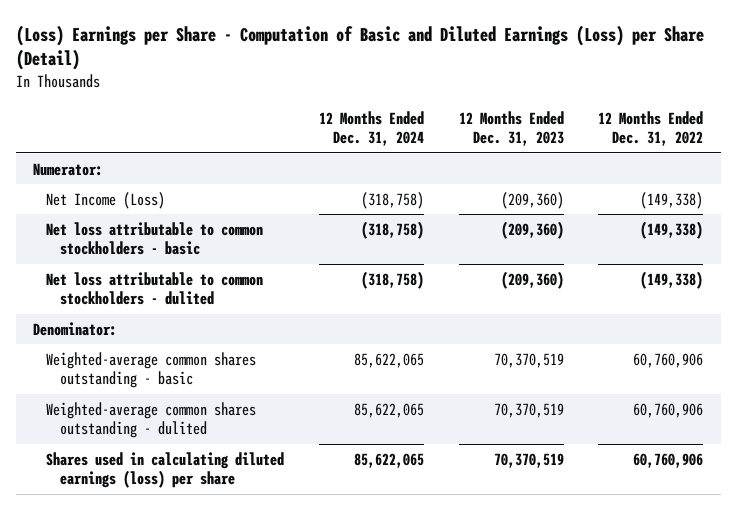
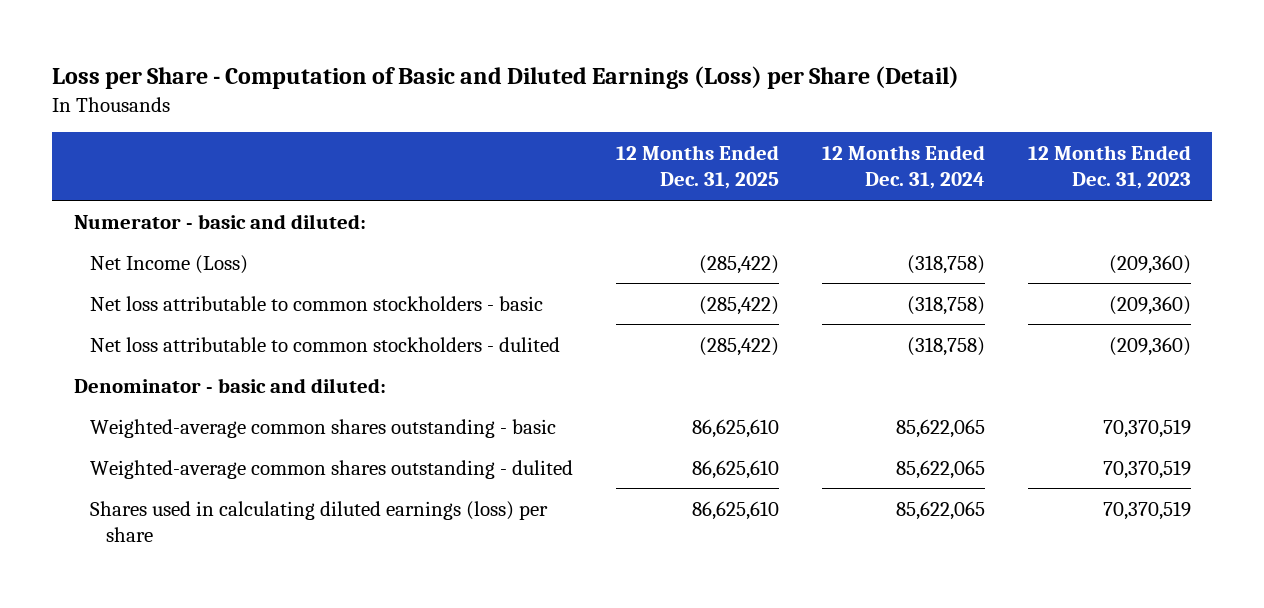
[15,24,704,71] (Loss) Earnings per Share - Computation of Basic and Diluted Earnings (Loss) per Share (Detail) -> [52,66,960,90] Loss per Share - Computation of Basic and Diluted Earnings (Loss) per Share (Detail)
[598,110,704,146] 12 Months Ended Dec. 31, 2022 -> none
none -> [615,144,779,190] 12 Months Ended Dec. 31, 2025
[33,162,104,176] Numerator: -> [73,213,366,229] Numerator - basic and diluted:
[33,321,118,336] Denominator: -> [73,377,386,393] Denominator - basic and diluted:

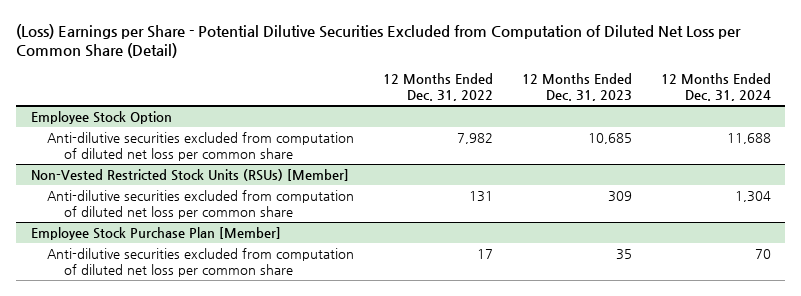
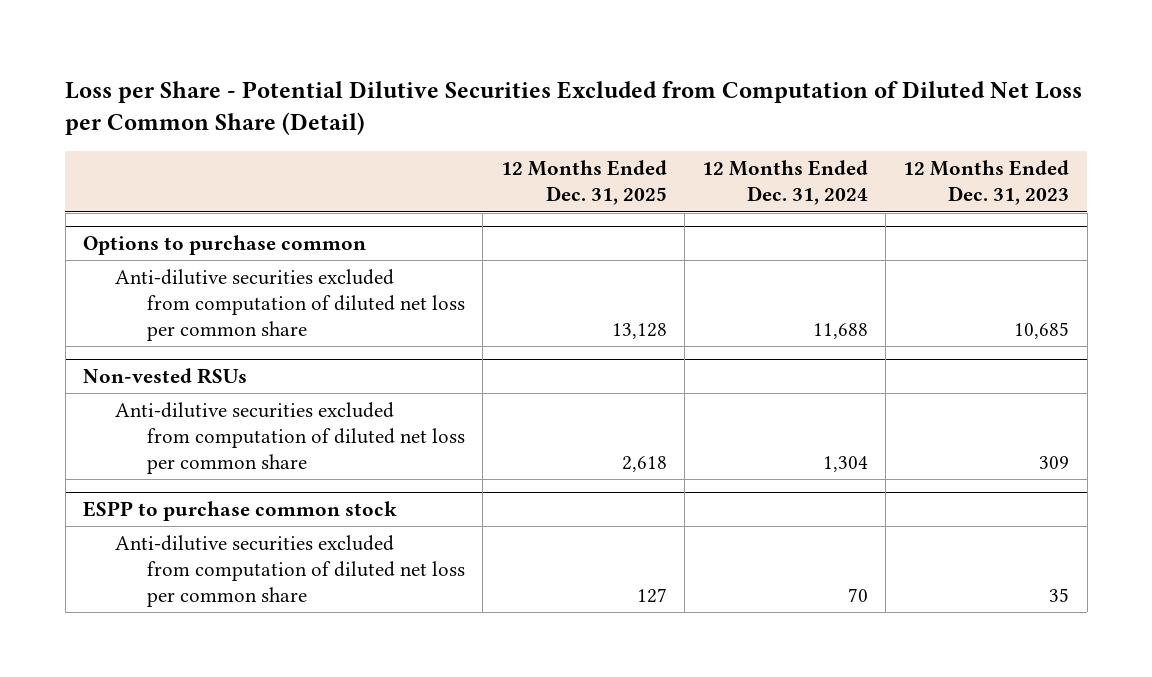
[16,23,742,59] (Loss) Earnings per Share - Potential Dilutive Securities Excluded from Computation of Diluted Net Loss per Common Share (Detail) -> [65,80,1083,136] Loss per Share - Potential Dilutive Securities Excluded from Computation of Diluted Net Loss per Common Share (Detail)
[383,73,494,102] 12 Months Ended Dec. 31, 2022 -> none
none -> [500,160,667,206] 12 Months Ended Dec. 31, 2025
[30,111,172,125] Employee Stock Option -> [83,234,367,255] Options to purchase common
[30,169,349,182] Non-Vested Restricted Stock Units (RSUs) [Member] -> [83,367,248,384] Non-vested RSUs
[30,227,281,241] Employee Stock Purchase Plan [Member] -> [83,500,398,521] ESPP to purchase common stock

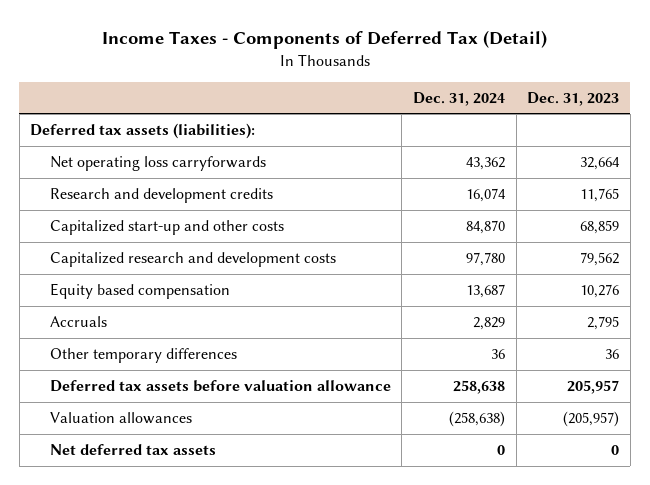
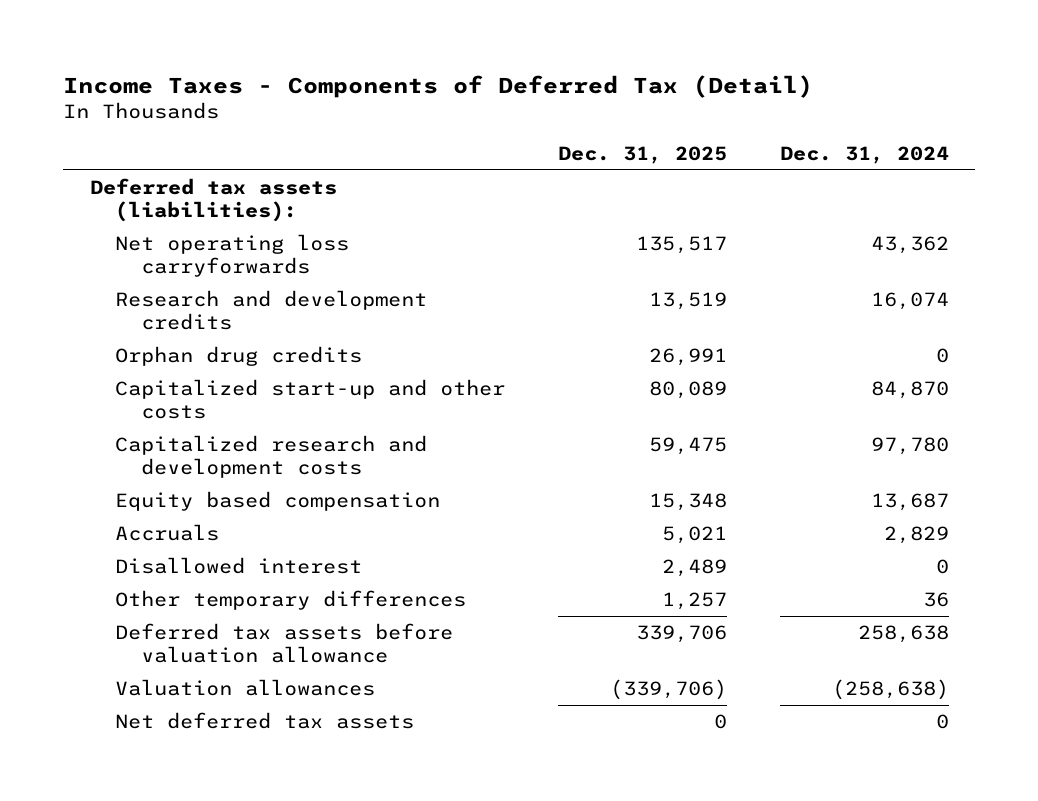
[527,91,620,106] Dec. 31, 2023 -> none
none -> [557,145,727,164] Dec. 31, 2025
none -> [115,345,363,366] Orphan drug credits
none -> [115,556,363,574] Disallowed interest

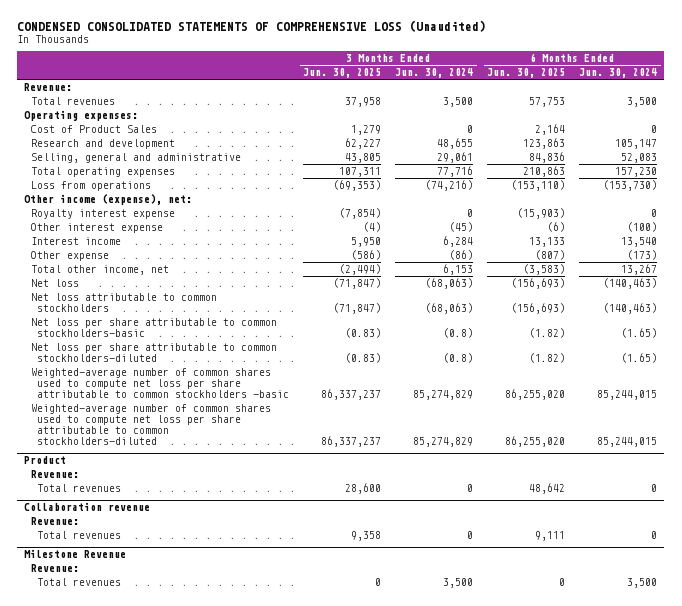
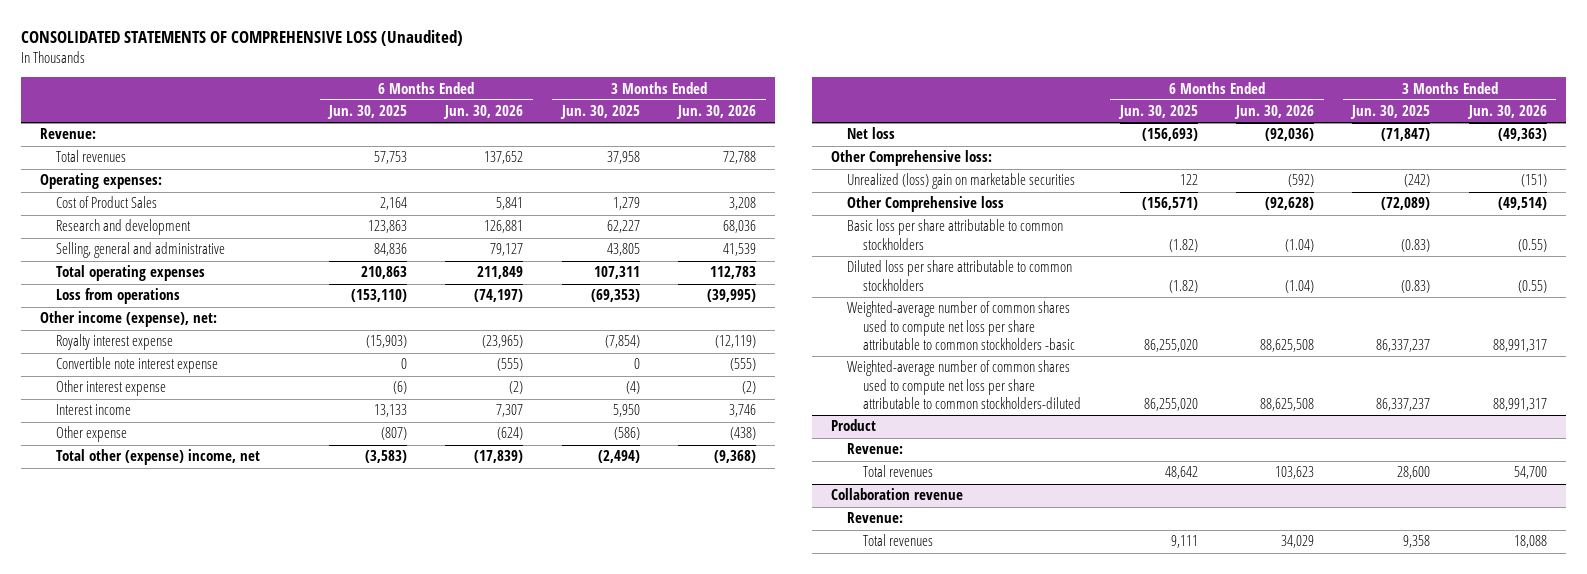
[17,19,487,32] CONDENSED CONSOLIDATED STATEMENTS OF COMPREHENSIVE LOSS (Unaudited) -> [20,30,463,47] CONSOLIDATED STATEMENTS OF COMPREHENSIVE LOSS (Unaudited)
[395,68,474,79] Jun. 30, 2024 -> none
[579,68,658,79] Jun. 30, 2024 -> none
none -> [443,105,524,120] Jun. 30, 2026
none -> [676,105,757,120] Jun. 30, 2026
none -> [56,357,219,374] Convertible note interest expense
[30,264,169,275] Total other income, net -> [56,449,261,466] Total other (expense) income, net
[30,292,217,312] Net loss attributable to common stockholders -> none
none -> [830,150,992,167] Other Comprehensive loss:
none -> [847,173,1076,190] Unrealized (loss) gain on marketable securities
none -> [847,196,1005,213] Other Comprehensive loss
[30,317,277,337] Net loss per share attributable to common stockholders-basic -> [847,219,1064,250] Basic loss per share attributable to common stockholders
[30,342,277,362] Net loss per share attributable to common stockholders-diluted -> [847,260,1073,291] Diluted loss per share attributable to common stockholders
[24,549,127,559] Milestone Revenue -> none
[30,563,79,572] Revenue: -> none
[37,577,122,586] Total revenues -> none

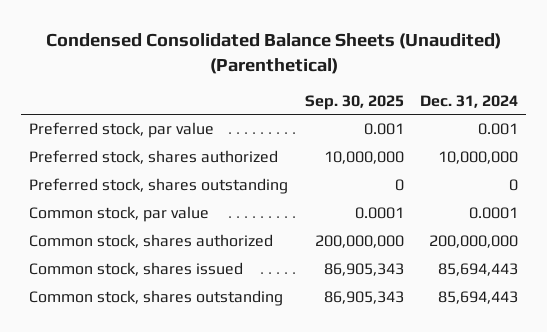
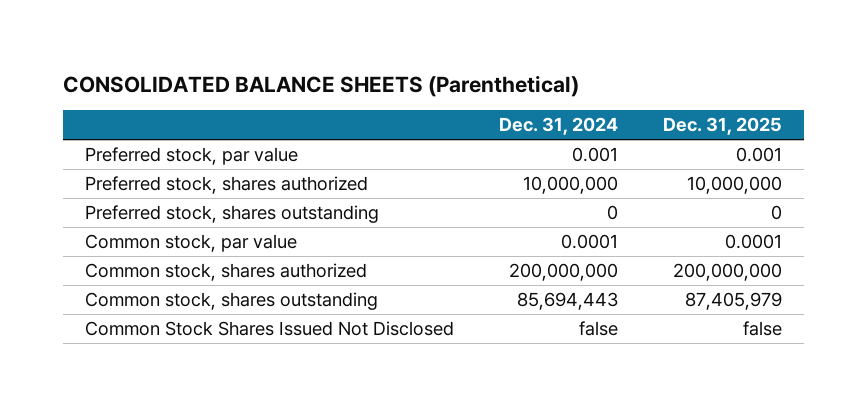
[45,32,501,74] Condensed Consolidated Balance Sheets (Unaudited) (Parenthetical) -> [62,74,579,97] CONSOLIDATED BALANCE SHEETS (Parenthetical)
[304,94,404,110] Sep. 30, 2025 -> none
none -> [662,117,782,136] Dec. 31, 2025
[29,262,244,277] Common stock, shares issued -> none
none -> [85,321,455,337] Common Stock Shares Issued Not Disclosed

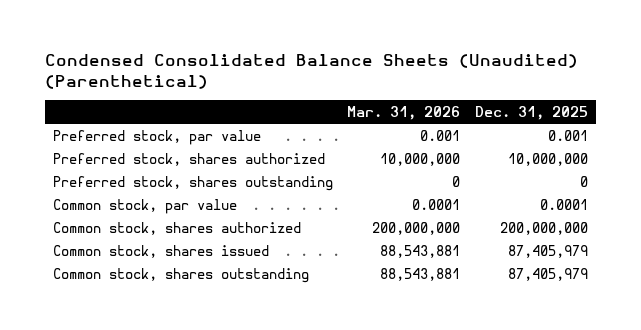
[62,74,579,97] CONSOLIDATED BALANCE SHEETS (Parenthetical) -> [45,54,579,89] Condensed Consolidated Balance Sheets (Unaudited) (Parenthetical)
[498,117,618,136] Dec. 31, 2024 -> none
none -> [347,106,461,121] Mar. 31, 2026
none -> [52,244,269,258] Common stock, shares issued
[85,321,455,337] Common Stock Shares Issued Not Disclosed -> none

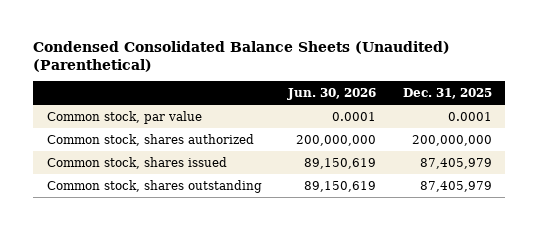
[347,106,461,121] Mar. 31, 2026 -> none
none -> [287,88,377,101] Jun. 30, 2026
[52,129,261,145] Preferred stock, par value -> none
[52,152,325,166] Preferred stock, shares authorized -> none
[52,175,333,191] Preferred stock, shares outstanding -> none

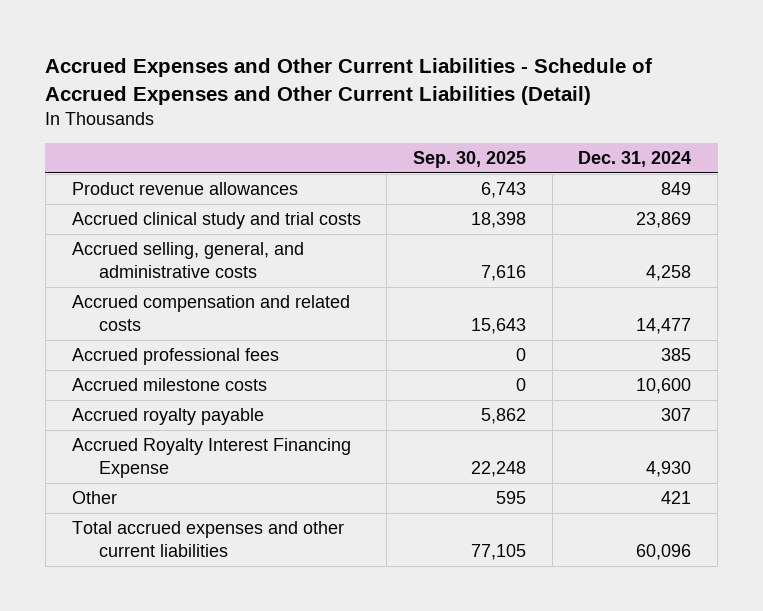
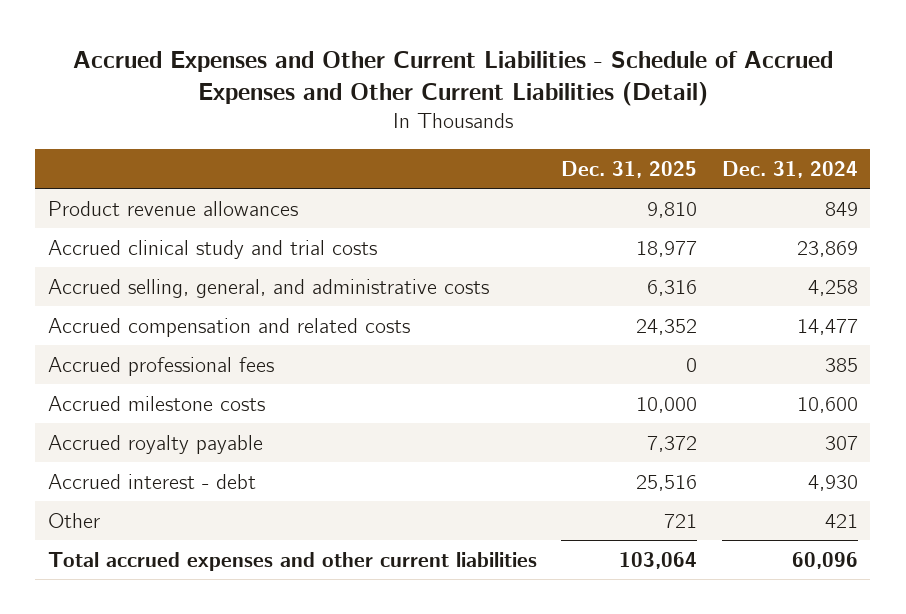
[413,151,527,169] Sep. 30, 2025 -> none
none -> [561,160,698,178] Dec. 31, 2025
[71,437,351,479] Accrued Royalty Interest Financing Expense -> [47,473,256,489] Accrued interest - debt

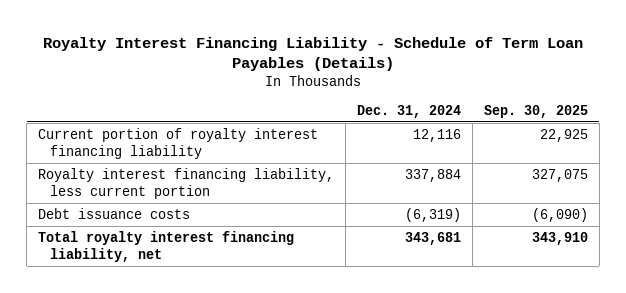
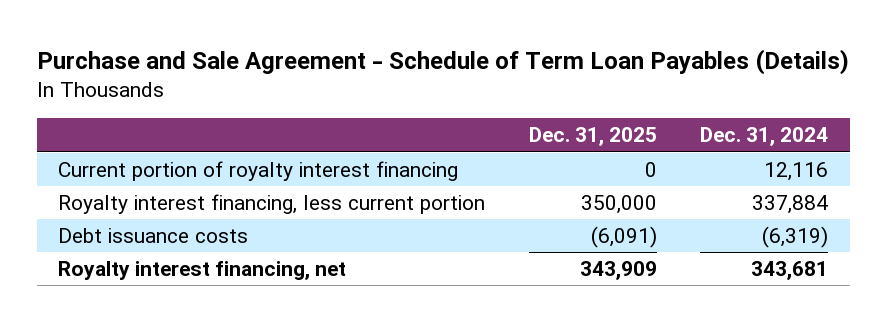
[43,36,584,72] Royalty Interest Financing Liability - Schedule of Term Loan Payables (Details) -> [36,49,849,76] Purchase and Sale Agreement - Schedule of Term Loan Payables (Details)
[483,104,588,118] Sep. 30, 2025 -> none
none -> [528,127,657,147] Dec. 31, 2025
[38,127,319,159] Current portion of royalty interest financing liability -> [58,161,459,182] Current portion of royalty interest financing
[38,167,335,199] Royalty interest financing liability, less current portion -> [58,194,486,215] Royalty interest financing, less current portion
[38,230,295,262] Total royalty interest financing liability, net -> [58,261,347,281] Royalty interest financing, net

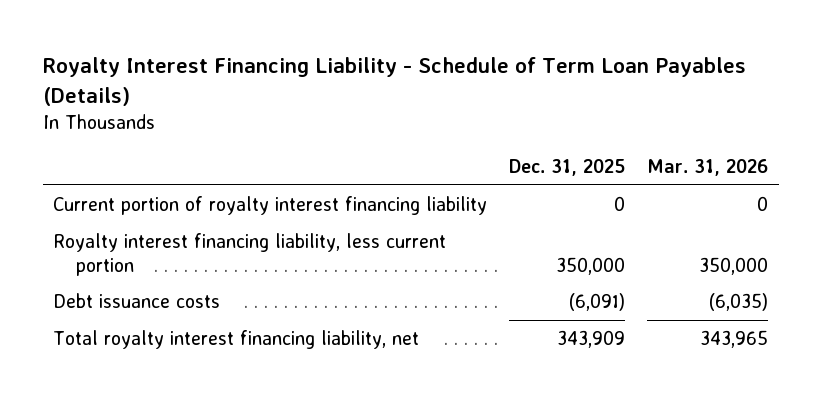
[36,49,849,76] Purchase and Sale Agreement - Schedule of Term Loan Payables (Details) -> [42,56,746,106] Royalty Interest Financing Liability - Schedule of Term Loan Payables (Details)
[700,127,829,147] Dec. 31, 2024 -> none
none -> [646,159,768,177] Mar. 31, 2026
[58,161,459,182] Current portion of royalty interest financing -> [53,195,488,215] Current portion of royalty interest financing liability
[58,194,486,215] Royalty interest financing, less current portion -> [53,232,447,276] Royalty interest financing liability, less current portion
[58,261,347,281] Royalty interest financing, net -> [53,329,420,349] Total royalty interest financing liability, net

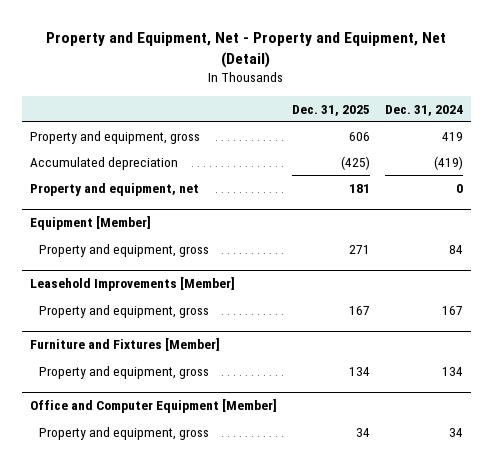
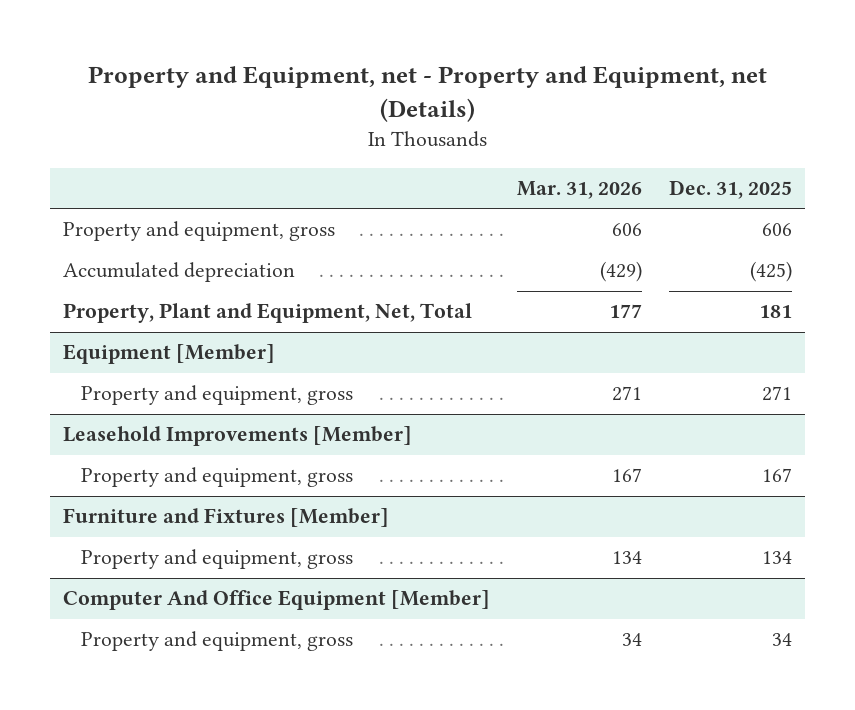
[46,32,447,69] Property and Equipment, Net - Property and Equipment, Net (Detail) -> [87,66,767,122] Property and Equipment, net - Property and Equipment, net (Details)
[385,104,464,116] Dec. 31, 2024 -> none
none -> [517,180,643,199] Mar. 31, 2026
[29,182,199,196] Property and equipment, net -> [63,303,473,324] Property, Plant and Equipment, Net, Total
[29,399,277,414] Office and Computer Equipment [Member] -> [63,590,491,611] Computer And Office Equipment [Member]

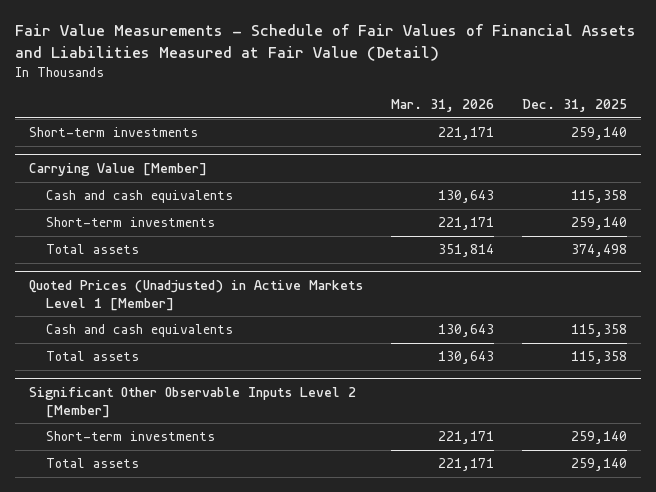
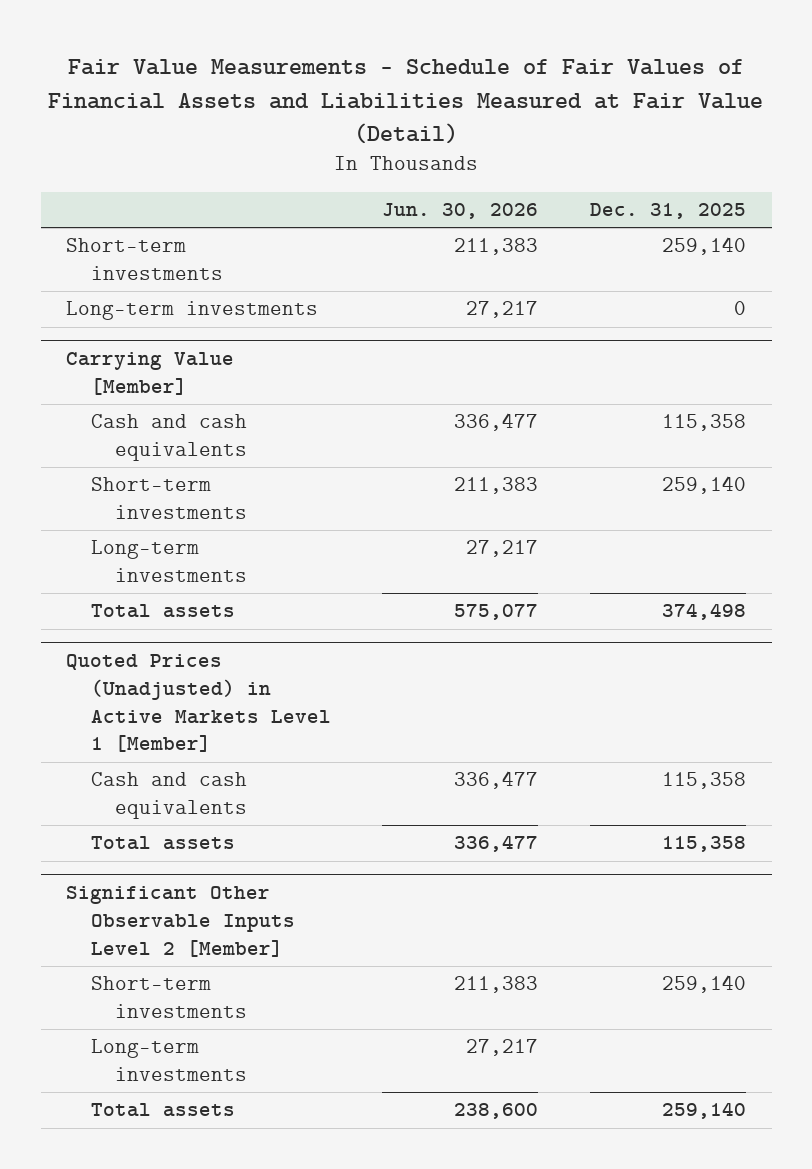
[390,99,494,113] Mar. 31, 2026 -> none
none -> [382,203,539,220] Jun. 30, 2026
none -> [66,301,319,321] Long-term investments
none -> [90,540,248,583] Long-term investments
none -> [90,1039,248,1082] Long-term investments

